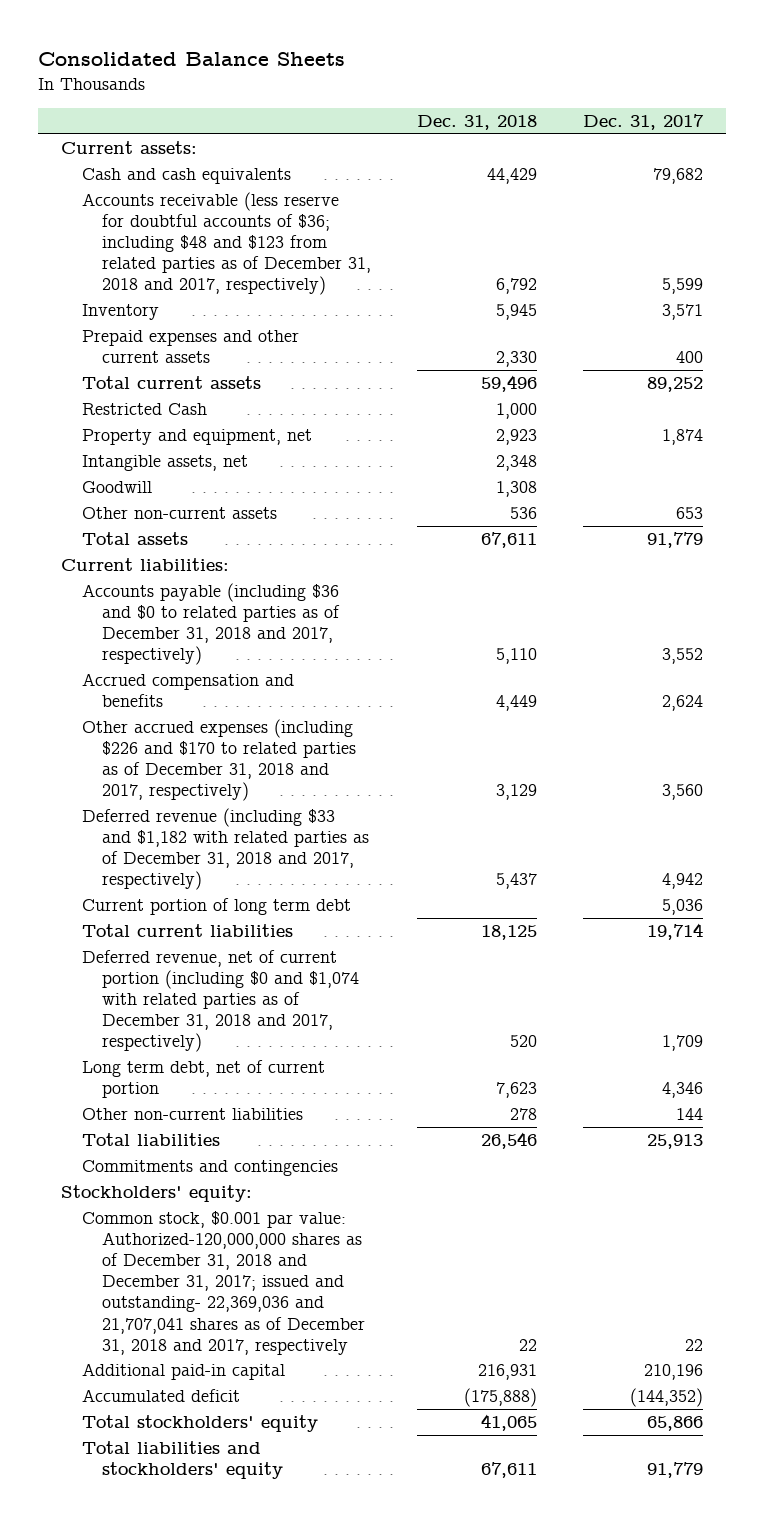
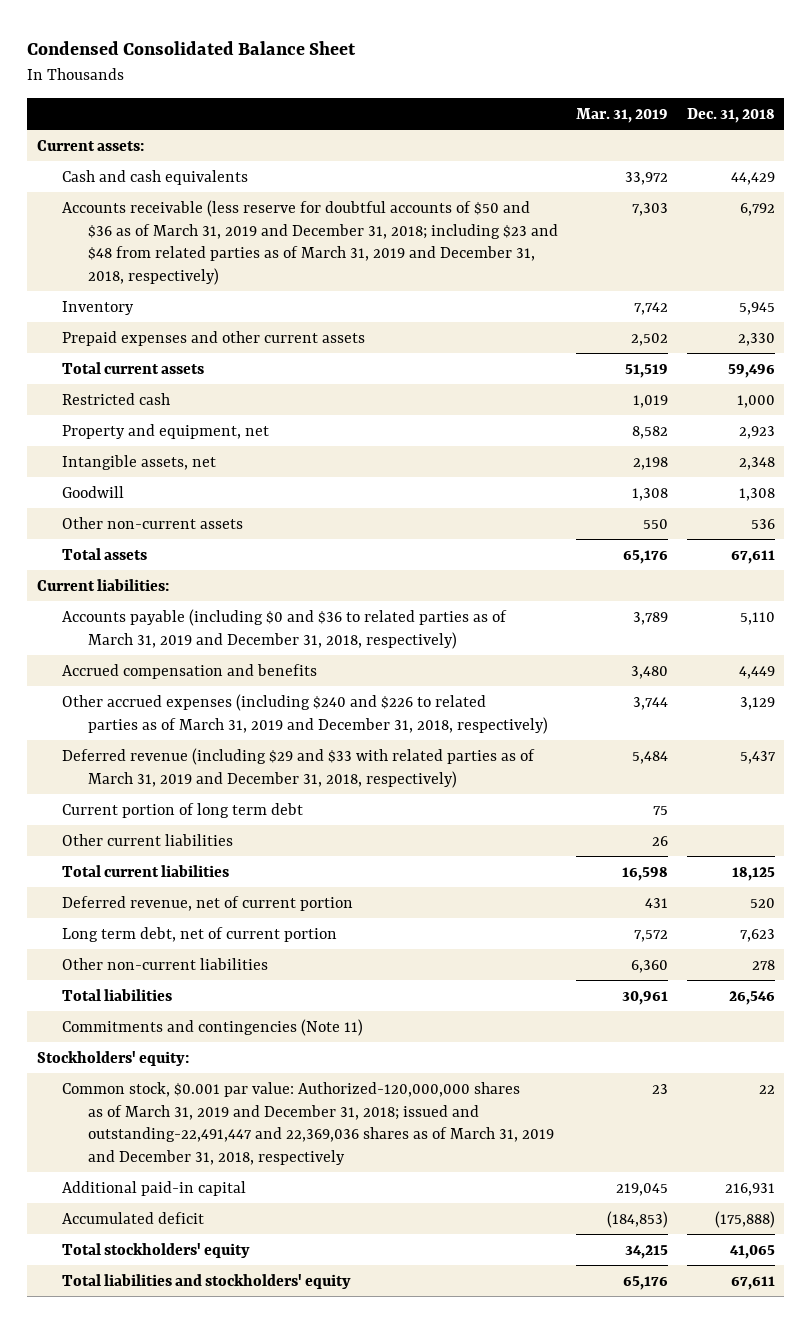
[38,51,346,66] Consolidated Balance Sheets -> [27,41,357,56] Condensed Consolidated Balance Sheet
[582,114,704,131] Dec. 31, 2017 -> none
none -> [576,107,669,123] Mar. 31, 2019
[81,192,371,296] Accounts receivable (less reserve for doubtful accounts of $36; including $48 and $123 from related parties as of December 31, 2018 and 2017, respectively) -> [62,199,558,285] Accounts receivable (less reserve for doubtful accounts of $50 and $36 as of March 31, 2019 and December 31, 2018; including $23 and $48 from related parties as of March 31, 2019 and December 31, 2018, respectively)
[81,403,207,416] Restricted Cash -> [62,392,171,405] Restricted cash
[81,583,340,666] Accounts payable (including $36 and $0 to related parties as of December 31, 2018 and 2017, respectively) -> [62,608,508,649] Accounts payable (including $0 and $36 to related parties as of March 31, 2019 and December 31, 2018, respectively)
[81,719,356,802] Other accrued expenses (including $226 and $170 to related parties as of December 31, 2018 and 2017, respectively) -> [62,693,548,734] Other accrued expenses (including $240 and $226 to related parties as of March 31, 2019 and December 31, 2018, respectively)
[81,808,369,891] Deferred revenue (including $33 and $1,182 with related parties as of December 31, 2018 and 2017, respectively) -> [62,747,536,788] Deferred revenue (including $29 and $33 with related parties as of March 31, 2019 and December 31, 2018, respectively)
none -> [62,833,234,846] Other current liabilities
[81,950,359,1053] Deferred revenue, net of current portion (including $0 and $1,074 with related parties as of December 31, 2018 and 2017, respectively) -> none
none -> [62,895,354,911] Deferred revenue, net of current portion
[81,1160,338,1177] Commitments and contingencies -> [62,1018,364,1036] Commitments and contingencies (Note 11)
[81,1211,365,1355] Common stock, $0.001 par value: Authorized-120,000,000 shares as of December 31, 2018 and December 31, 2017; issued and outstanding- 22,369,036 and 21,707,041 shares as of December 31, 2018 and 2017, respectively -> [62,1081,554,1165] Common stock, $0.001 par value: Authorized-120,000,000 shares as of March 31, 2019 and December 31, 2018; issued and outstanding-22,491,447 and 22,369,036 shares as of March 31, 2019 and December 31, 2018, respectively

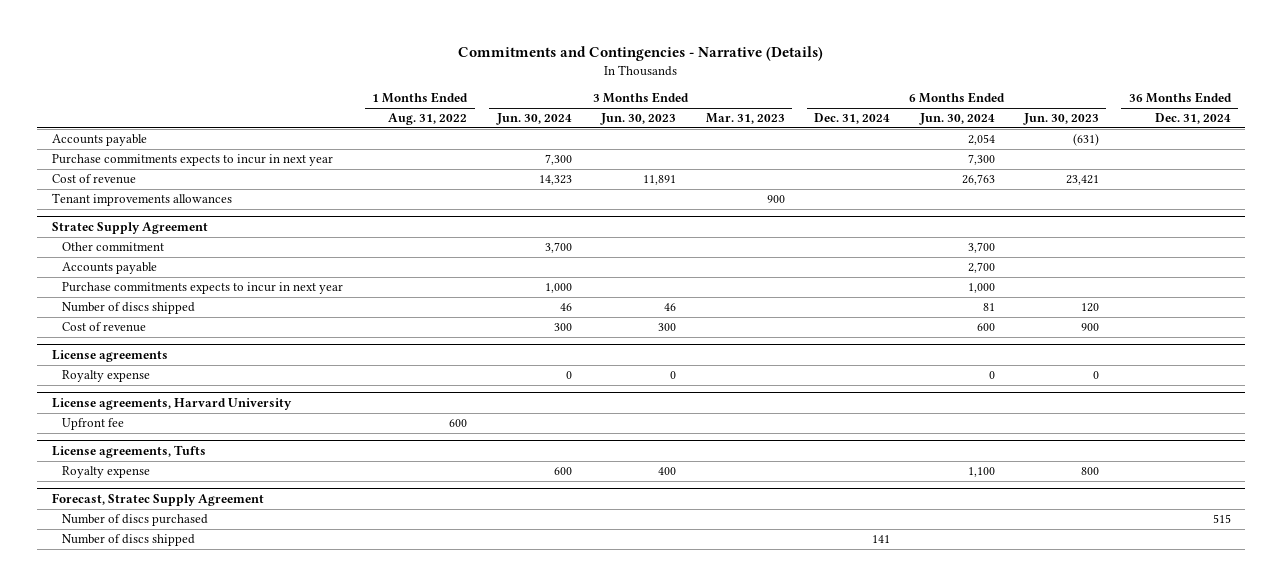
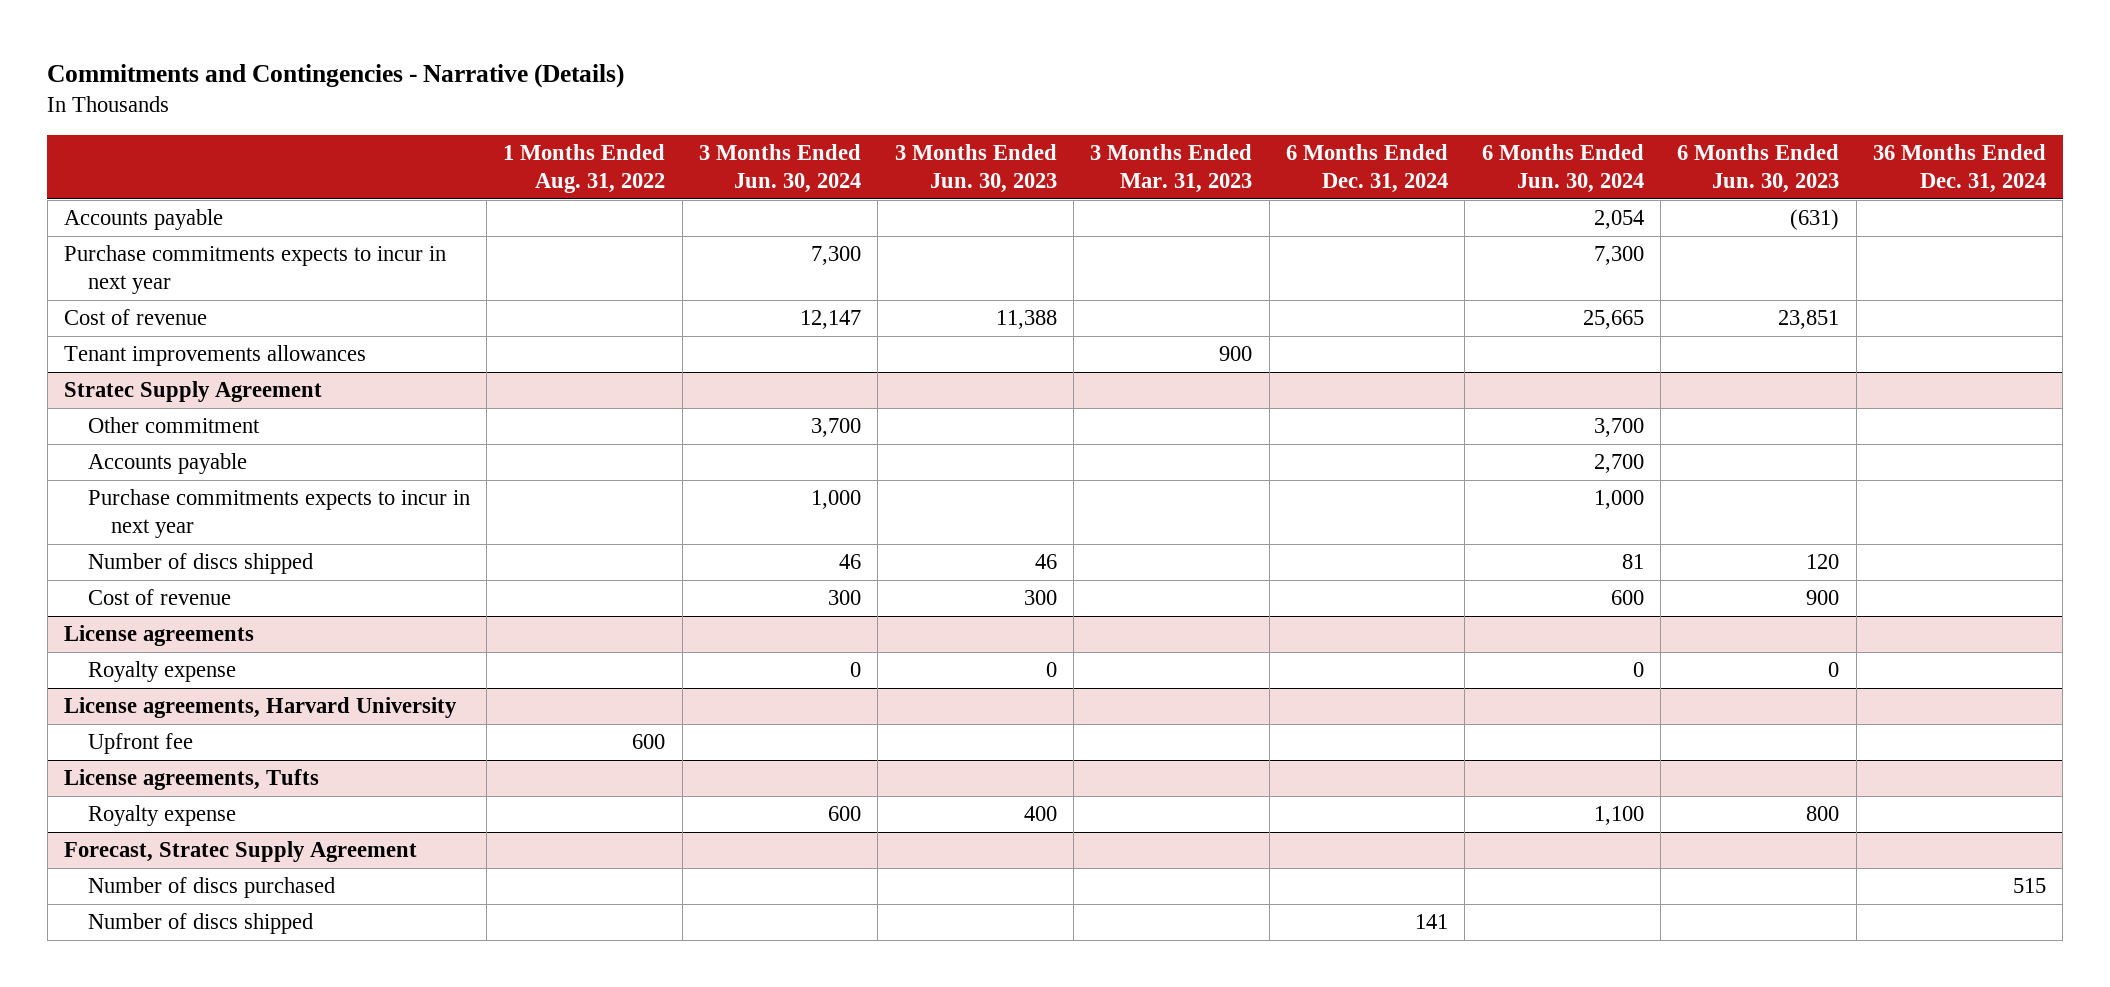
[538,175,572,186] 14,323 -> [800,310,862,330] 12,147
[643,175,677,186] 11,891 -> [995,310,1057,330] 11,388
[961,174,995,186] 26,763 -> [1582,310,1644,330] 25,665
[1066,175,1100,186] 23,421 -> [1778,310,1840,330] 23,851

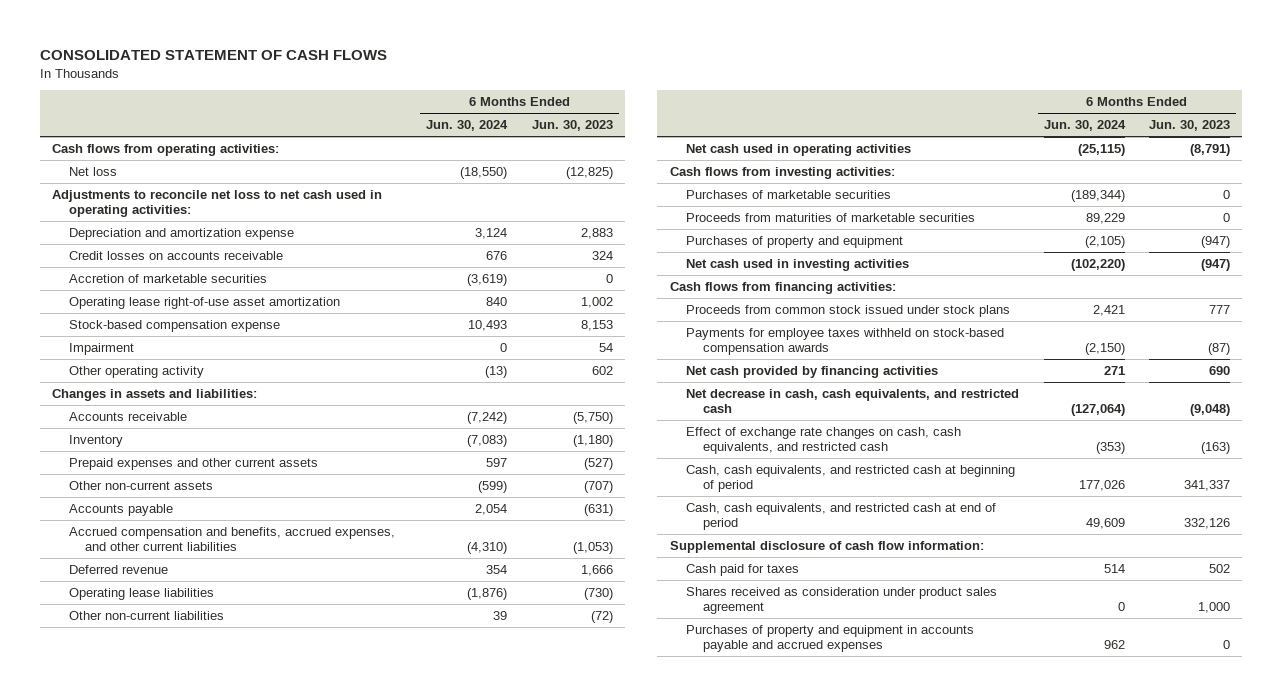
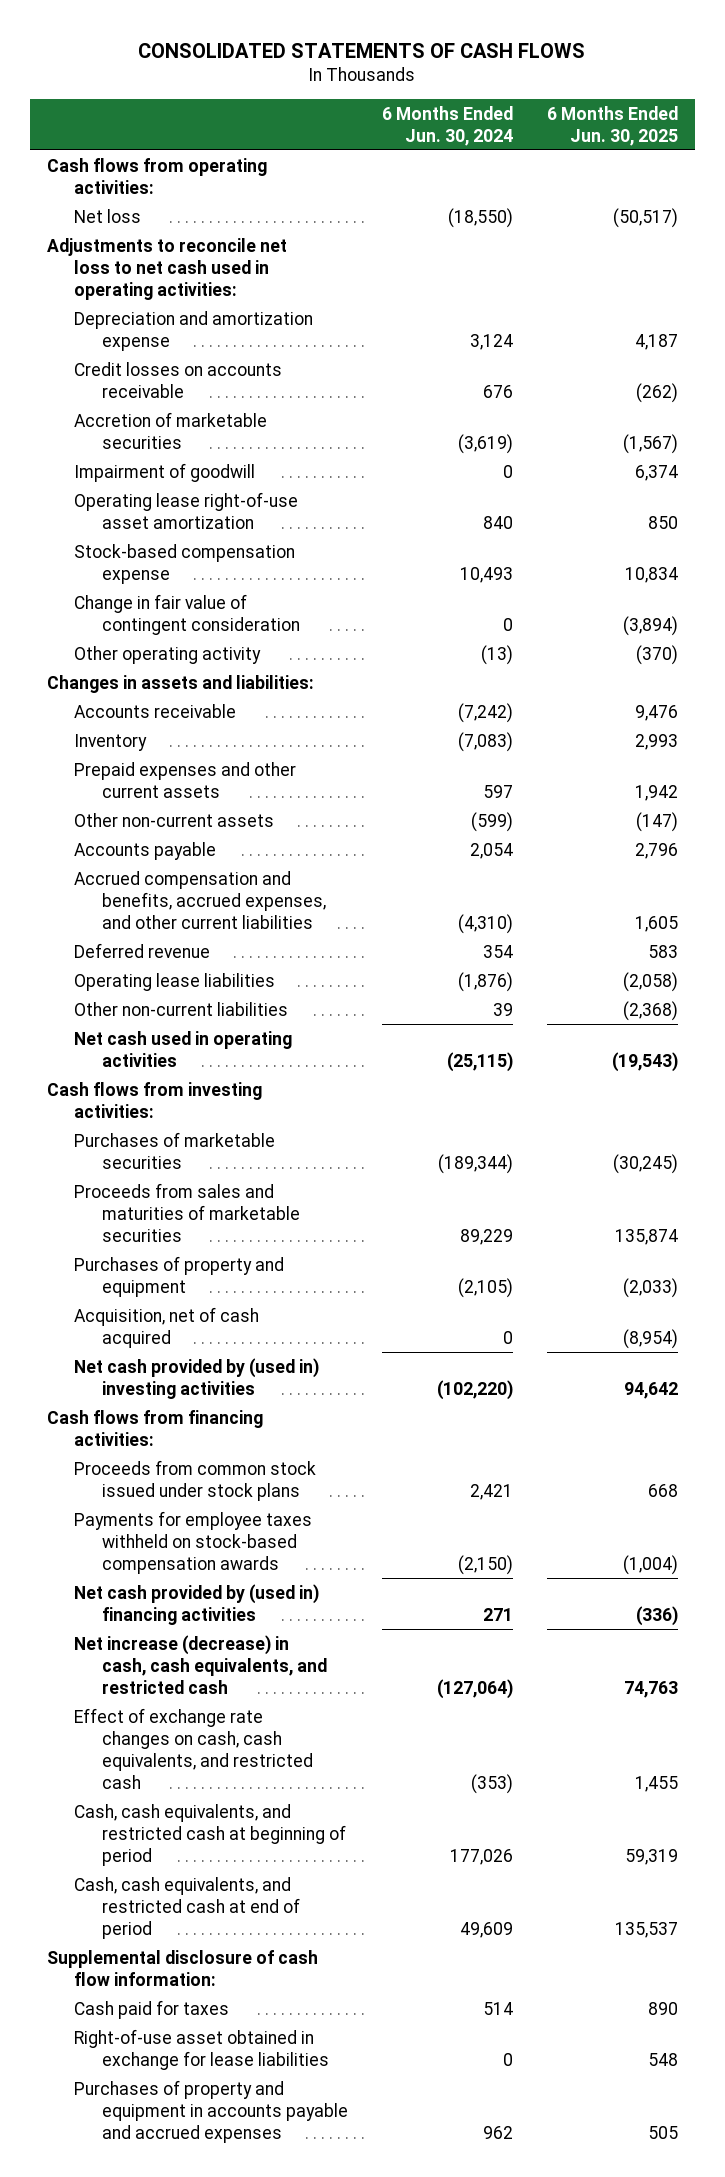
[40,50,388,61] CONSOLIDATED STATEMENT OF CASH FLOWS -> [138,42,586,58] CONSOLIDATED STATEMENTS OF CASH FLOWS
[531,120,613,132] Jun. 30, 2023 -> none
none -> [546,105,678,146] 6 Months Ended Jun. 30, 2025
none -> [74,462,256,482] Impairment of goodwill
[68,342,134,355] Impairment -> none
none -> [74,593,300,635] Change in fair value of contingent consideration
[686,212,976,222] Proceeds from maturities of marketable securities -> [74,1182,300,1242] Proceeds from sales and maturities of marketable securities
none -> [74,1306,260,1348] Acquisition, net of cash acquired
[686,258,910,271] Net cash used in investing activities -> [74,1357,320,1399] Net cash provided by (used in) investing activities
[686,365,939,378] Net cash provided by financing activities -> [74,1583,320,1625] Net cash provided by (used in) financing activities
[686,388,1020,413] Net decrease in cash, cash equivalents, and restricted cash -> [74,1634,327,1694] Net increase (decrease) in cash, cash equivalents, and restricted cash
[686,586,998,614] Shares received as consideration under product sales agreement -> none
none -> [74,2028,329,2070] Right-of-use asset obtained in exchange for lease liabilities

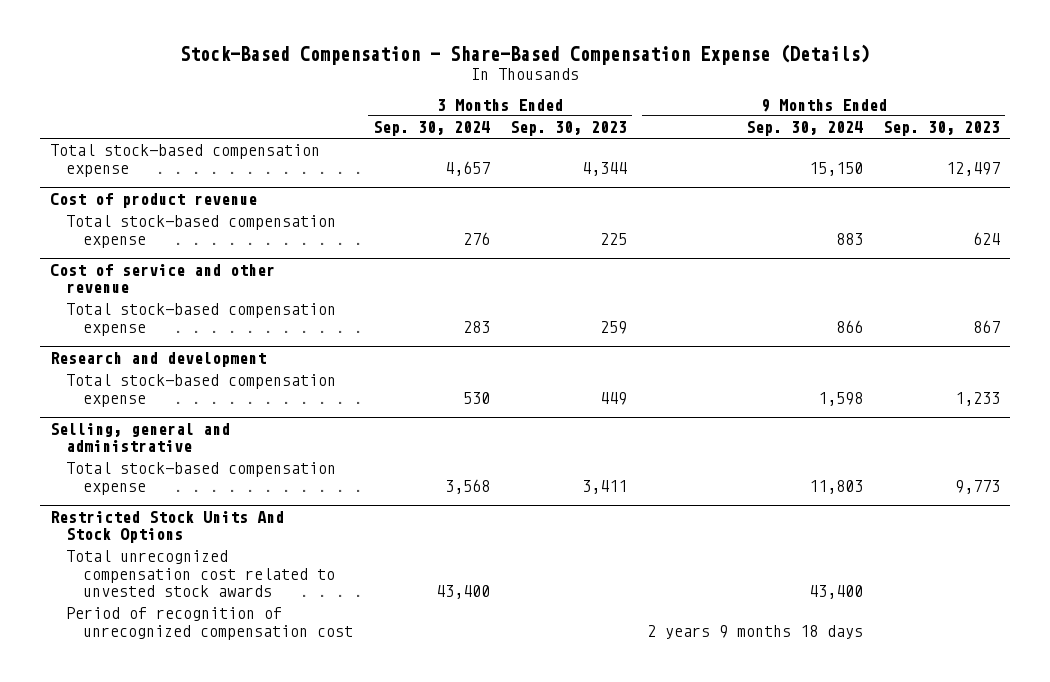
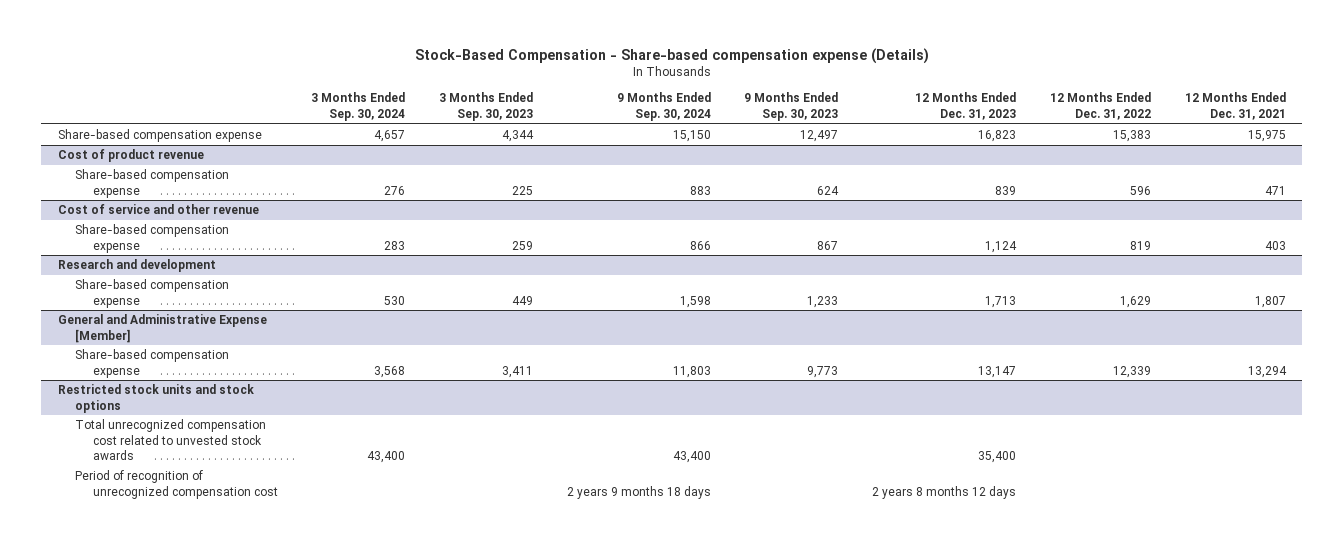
[180,44,871,66] Stock-Based Compensation - Share-Based Compensation Expense (Details) -> [414,47,929,64] Stock-Based Compensation - Share-based compensation expense (Details)
none -> [915,92,1017,121] 12 Months Ended Dec. 31, 2023
none -> [1049,92,1151,121] 12 Months Ended Dec. 31, 2022
none -> [1184,92,1286,121] 12 Months Ended Dec. 31, 2021
[50,144,321,177] Total stock-based compensation expense -> [57,129,262,143] Share-based compensation expense
[66,215,337,248] Total stock-based compensation expense -> [75,169,230,198] Share-based compensation expense
[66,303,337,336] Total stock-based compensation expense -> [75,224,230,253] Share-based compensation expense
[66,374,337,407] Total stock-based compensation expense -> [75,279,230,308] Share-based compensation expense
[50,423,231,453] Selling, general and administrative -> [57,314,267,343] General and Administrative Expense [Member]
[66,462,337,495] Total stock-based compensation expense -> [75,349,230,378] Share-based compensation expense
[50,511,285,544] Restricted Stock Units And Stock Options -> [57,384,254,413] Restricted stock units and stock options

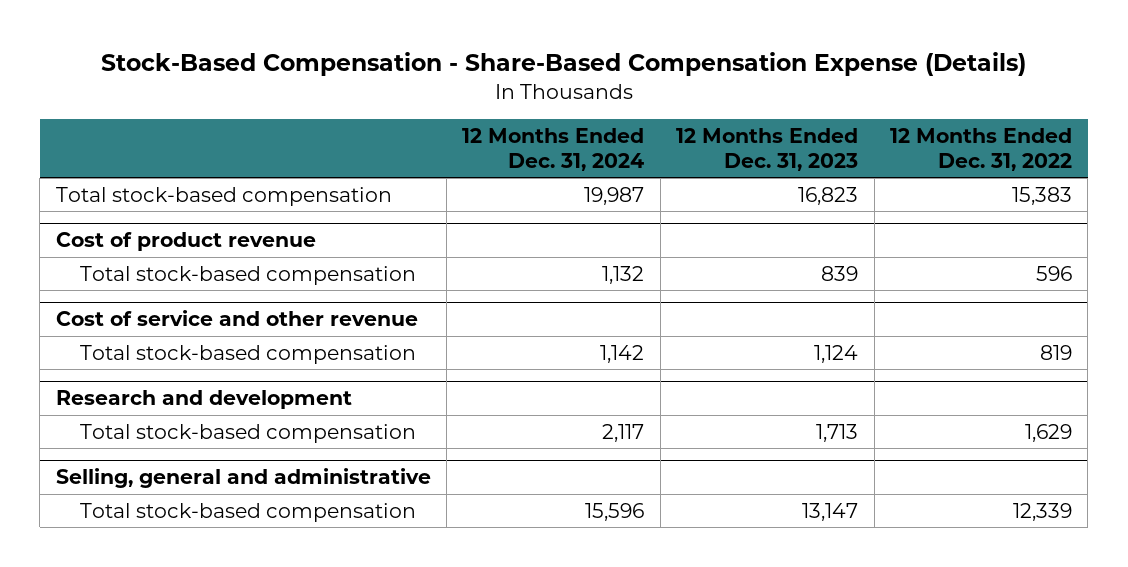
[414,47,929,64] Stock-Based Compensation - Share-based compensation expense (Details) -> [100,52,1026,77] Stock-Based Compensation - Share-Based Compensation Expense (Details)
[311,92,406,122] 3 Months Ended Sep. 30, 2024 -> none
[439,92,534,122] 3 Months Ended Sep. 30, 2023 -> none
[616,92,711,122] 9 Months Ended Sep. 30, 2024 -> none
[744,92,839,122] 9 Months Ended Sep. 30, 2023 -> none
[1184,92,1286,121] 12 Months Ended Dec. 31, 2021 -> none
none -> [462,127,645,171] 12 Months Ended Dec. 31, 2024
[57,129,262,143] Share-based compensation expense -> [55,186,392,206] Total stock-based compensation
[75,169,230,198] Share-based compensation expense -> [79,265,416,285] Total stock-based compensation
[75,224,230,253] Share-based compensation expense -> [79,344,416,364] Total stock-based compensation
[57,384,254,413] Restricted stock units and stock options -> none
[75,419,267,461] Total unrecognized compensation cost related to unvested stock awards -> none
[75,470,278,499] Period of recognition of unrecognized compensation cost -> none
[75,279,230,308] Share-based compensation expense -> [79,423,416,443] Total stock-based compensation
[57,314,267,343] General and Administrative Expense [Member] -> [55,468,431,489] Selling, general and administrative
[75,349,230,378] Share-based compensation expense -> [79,502,416,522] Total stock-based compensation

